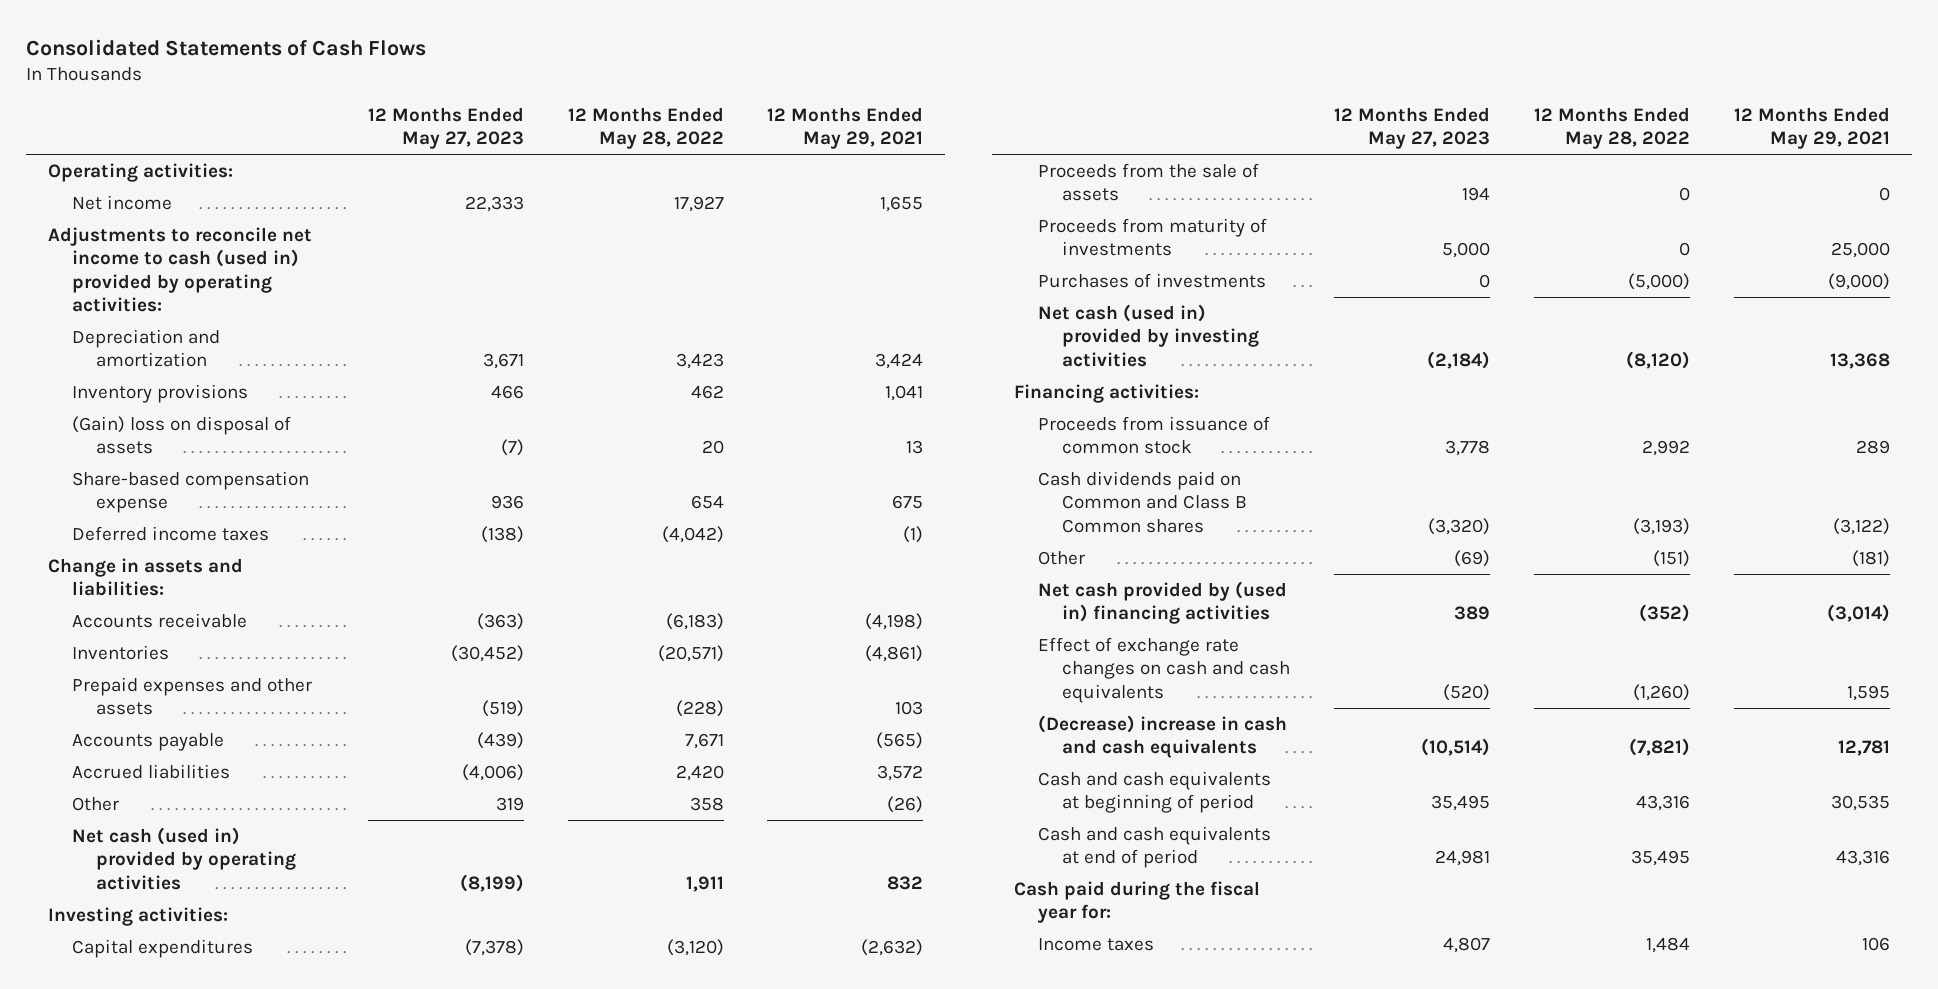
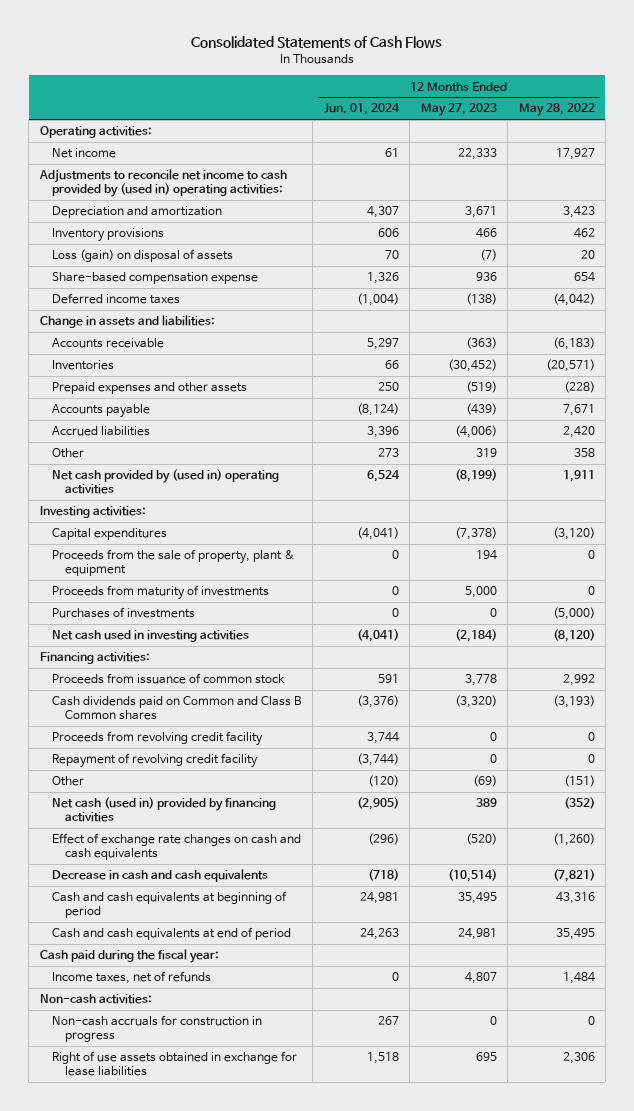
[767,106,924,150] 12 Months Ended May 29, 2021 -> none
none -> [323,103,400,116] Jun. 01, 2024
[47,226,312,313] Adjustments to reconcile net income to cash (used in) provided by operating activities: -> [38,169,287,198] Adjustments to reconcile net income to cash provided by (used in) operating activities:
[71,415,291,455] (Gain) loss on disposal of assets -> [52,249,234,263] Loss (gain) on disposal of assets
[71,826,296,890] Net cash (used in) provided by operating activities -> [52,469,280,495] Net cash provided by (used in) operating activities
[1038,162,1260,202] Proceeds from the sale of assets -> [52,549,296,577] Proceeds from the sale of property, plant & equipment
[1038,303,1260,367] Net cash (used in) provided by investing activities -> [52,630,250,643] Net cash used in investing activities
none -> [52,731,264,747] Proceeds from revolving credit facility
none -> [52,753,259,769] Repayment of revolving credit facility
[1038,580,1288,625] Net cash provided by (used in) financing activities -> [52,797,277,823] Net cash (used in) provided by financing activities
[1038,714,1288,759] (Decrease) increase in cash and cash equivalents -> [52,869,269,883] Decrease in cash and cash equivalents
[1014,880,1261,924] Cash paid during the fiscal year for: -> [39,949,219,964] Cash paid during the fiscal year:
[1038,937,1155,951] Income taxes -> [52,971,212,985] Income taxes, net of refunds
none -> [39,994,152,1005] Non-cash activities:
none -> [52,1015,263,1043] Non-cash accruals for construction in progress
none -> [52,1051,298,1077] Right of use assets obtained in exchange for lease liabilities

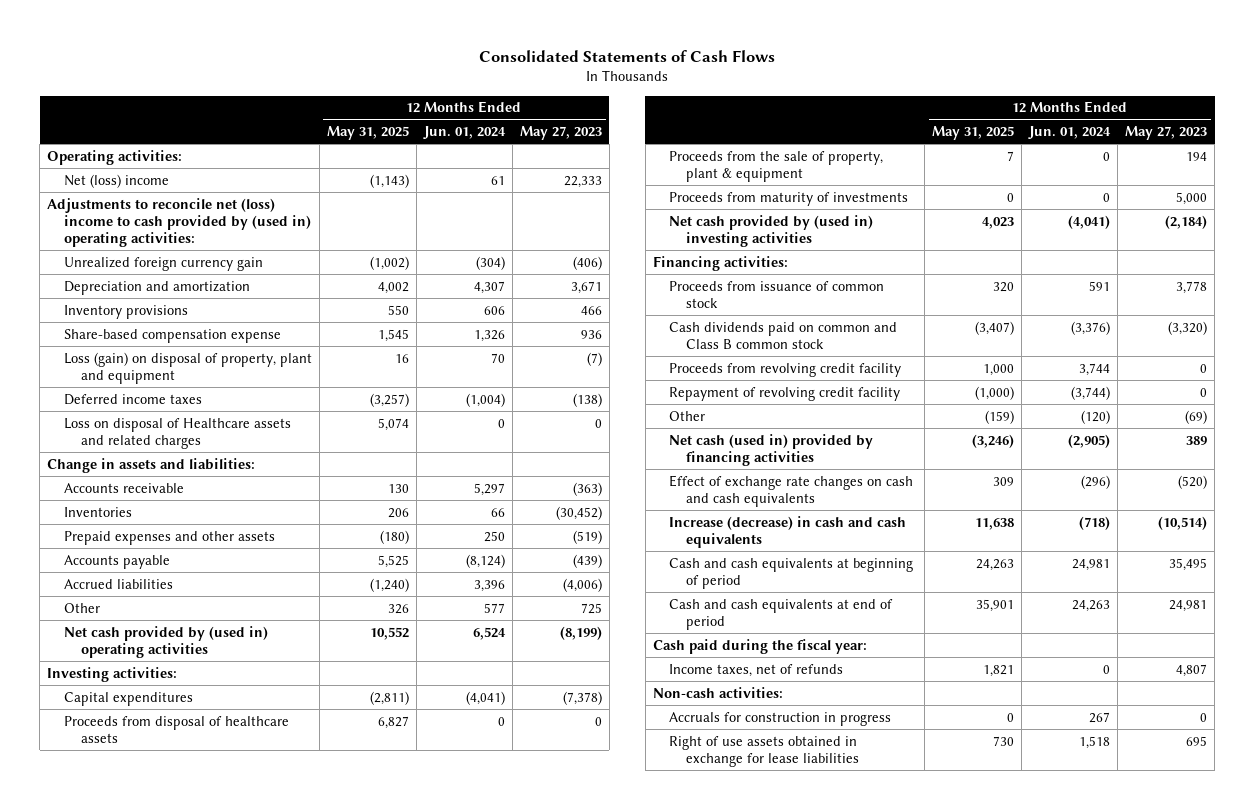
[518,103,595,117] May 28, 2022 -> none
none -> [326,126,409,141] May 31, 2025
[52,148,117,159] Net income -> [63,173,169,188] Net (loss) income
[38,169,287,198] Adjustments to reconcile net income to cash provided by (used in) operating activities: -> [47,197,311,247] Adjustments to reconcile net (loss) income to cash provided by (used in) operating activities:
none -> [63,256,263,271] Unrealized foreign currency gain
[52,249,234,263] Loss (gain) on disposal of assets -> none
none -> [63,351,312,384] Loss (gain) on disposal of property, plant and equipment
none -> [63,417,291,449] Loss on disposal of Healthcare assets and related charges
[377,448,399,458] 273 -> [483,602,505,613] 577
[475,448,497,458] 319 -> [580,602,602,614] 725
none -> [63,715,289,743] Proceeds from disposal of healthcare assets
[52,607,196,619] Purchases of investments -> none
[52,630,250,643] Net cash used in investing activities -> [669,214,874,247] Net cash provided by (used in) investing activities
[52,696,303,721] Cash dividends paid on Common and Class B Common shares -> [669,321,898,349] Cash dividends paid on common and Class B common stock
[52,869,269,883] Decrease in cash and cash equivalents -> [669,515,907,548] Increase (decrease) in cash and cash equivalents
[52,1015,263,1043] Non-cash accruals for construction in progress -> [669,711,892,726] Accruals for construction in progress

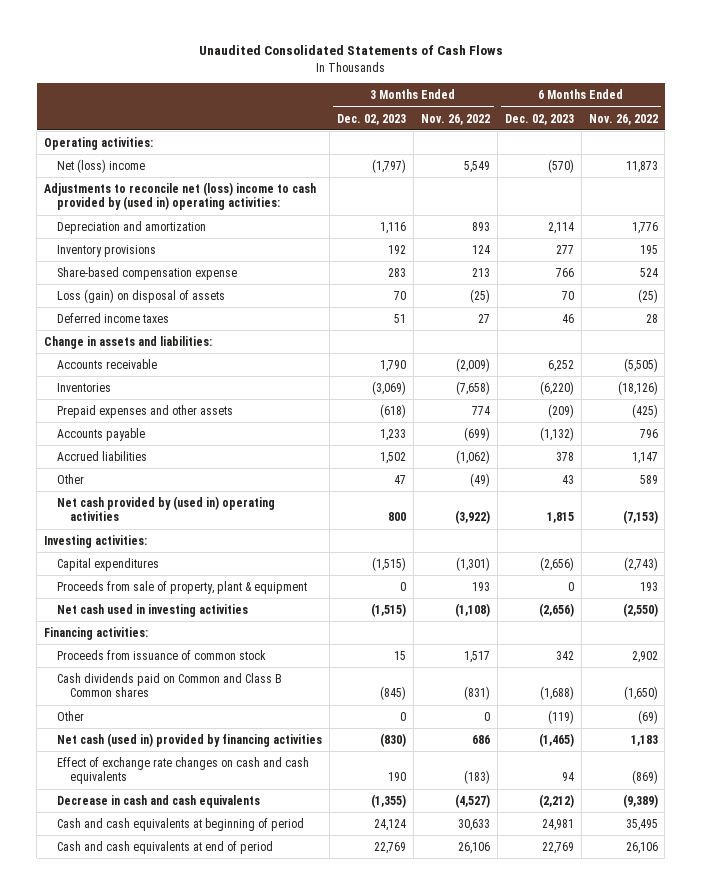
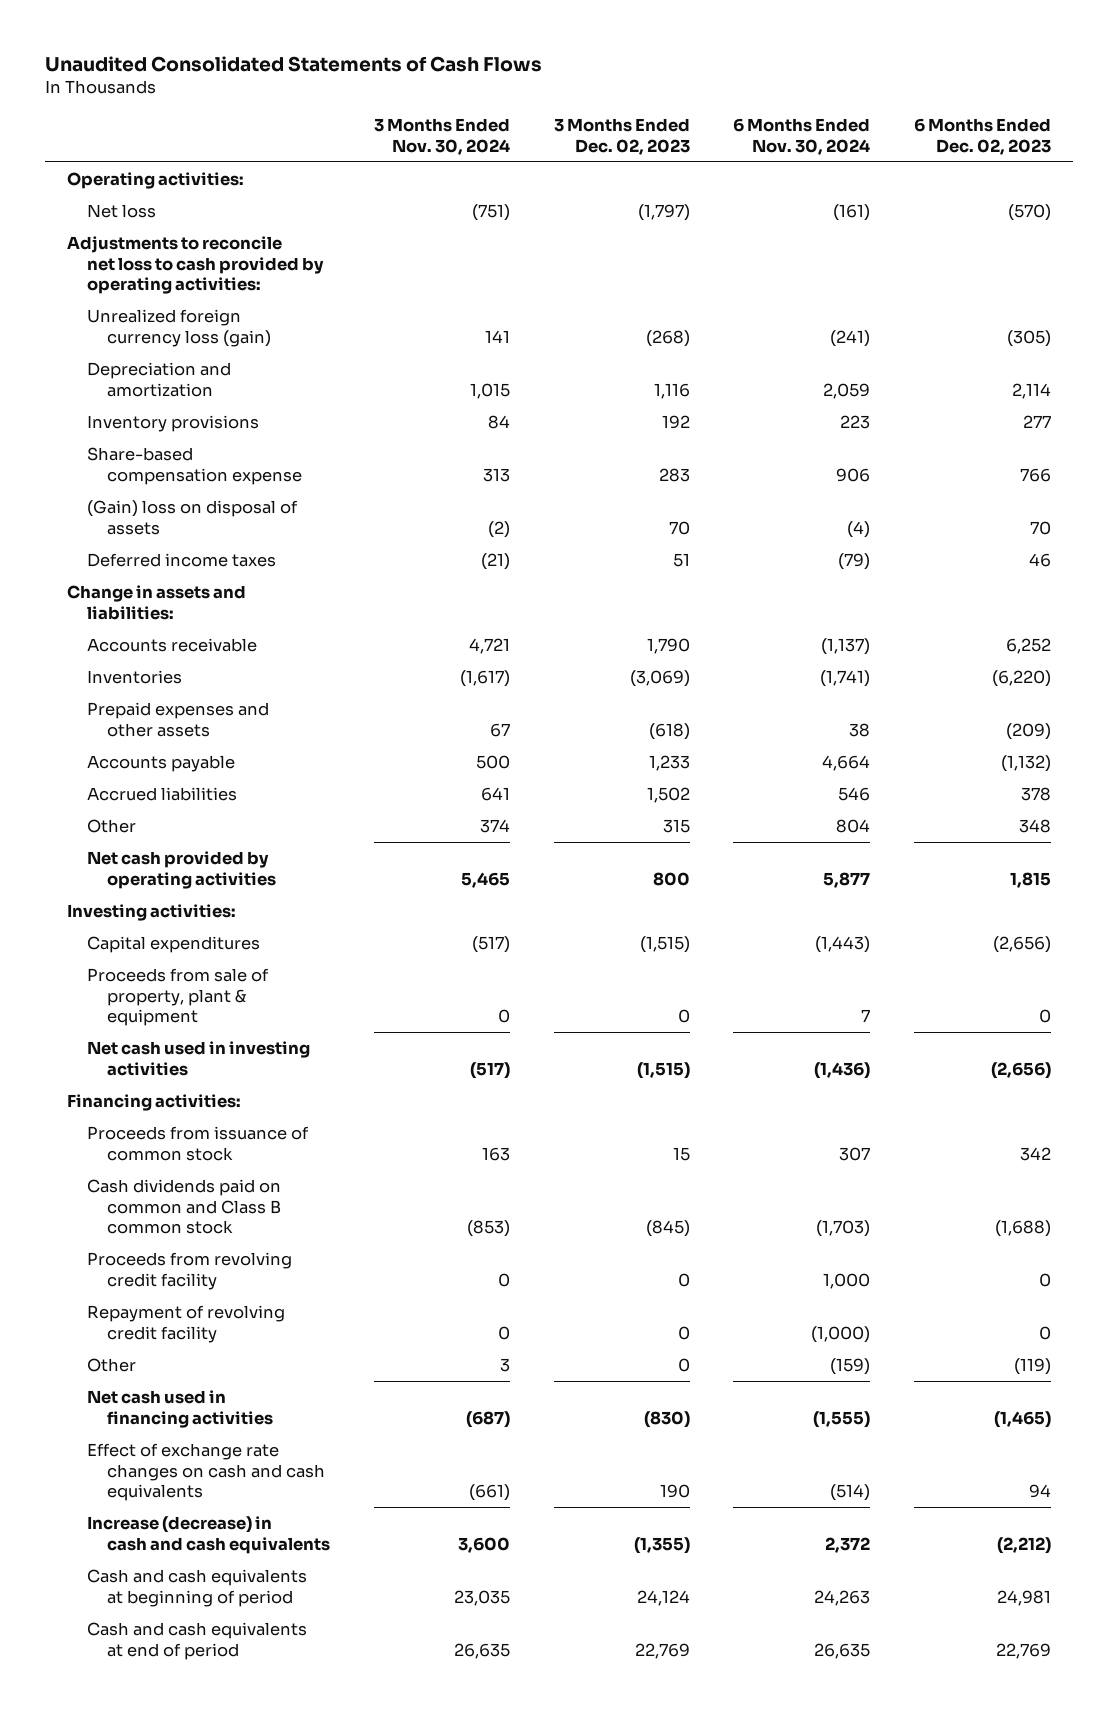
[420,113,490,125] Nov. 26, 2022 -> none
[588,113,658,125] Nov. 26, 2022 -> none
none -> [373,118,510,155] 3 Months Ended Nov. 30, 2024
none -> [733,118,871,155] 6 Months Ended Nov. 30, 2024
[57,158,146,173] Net (loss) income -> [87,204,157,219] Net loss
[44,181,317,211] Adjustments to reconcile net (loss) income to cash provided by (used in) operating activities: -> [66,236,325,295] Adjustments to reconcile net loss to cash provided by operating activities:
none -> [87,309,272,347] Unrealized foreign currency loss (gain)
[57,288,226,303] Loss (gain) on disposal of assets -> [87,500,299,535] (Gain) loss on disposal of assets
[393,474,406,484] 47 -> [662,819,690,834] 315
[561,474,574,484] 43 -> [1019,819,1052,834] 348
[57,495,276,522] Net cash provided by (used in) operating activities -> [87,851,277,889] Net cash provided by operating activities
[57,672,283,698] Cash dividends paid on Common and Class B Common shares -> [87,1179,282,1235] Cash dividends paid on common and Class B common stock
none -> [87,1252,293,1290] Proceeds from revolving credit facility
none -> [87,1305,286,1343] Repayment of revolving credit facility
[57,732,323,747] Net cash (used in) provided by financing activities -> [87,1390,274,1428] Net cash used in financing activities
[57,794,261,808] Decrease in cash and cash equivalents -> [87,1516,331,1554] Increase (decrease) in cash and cash equivalents

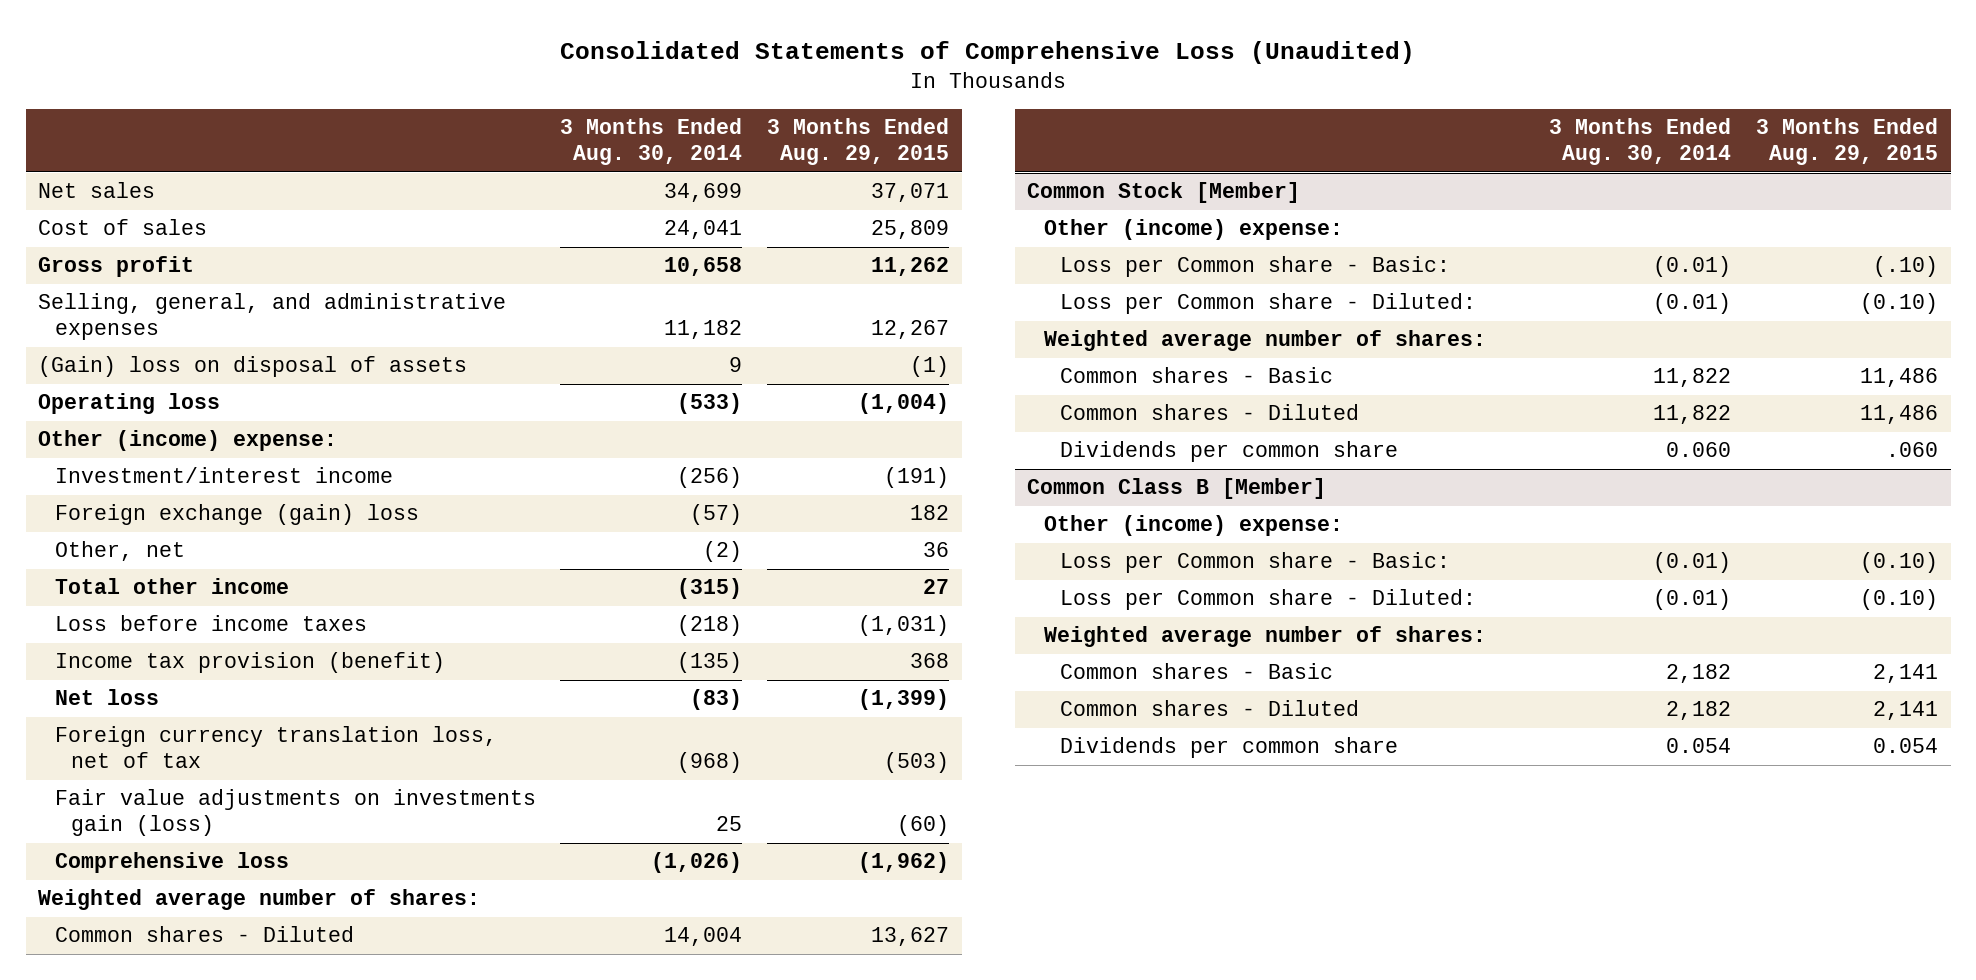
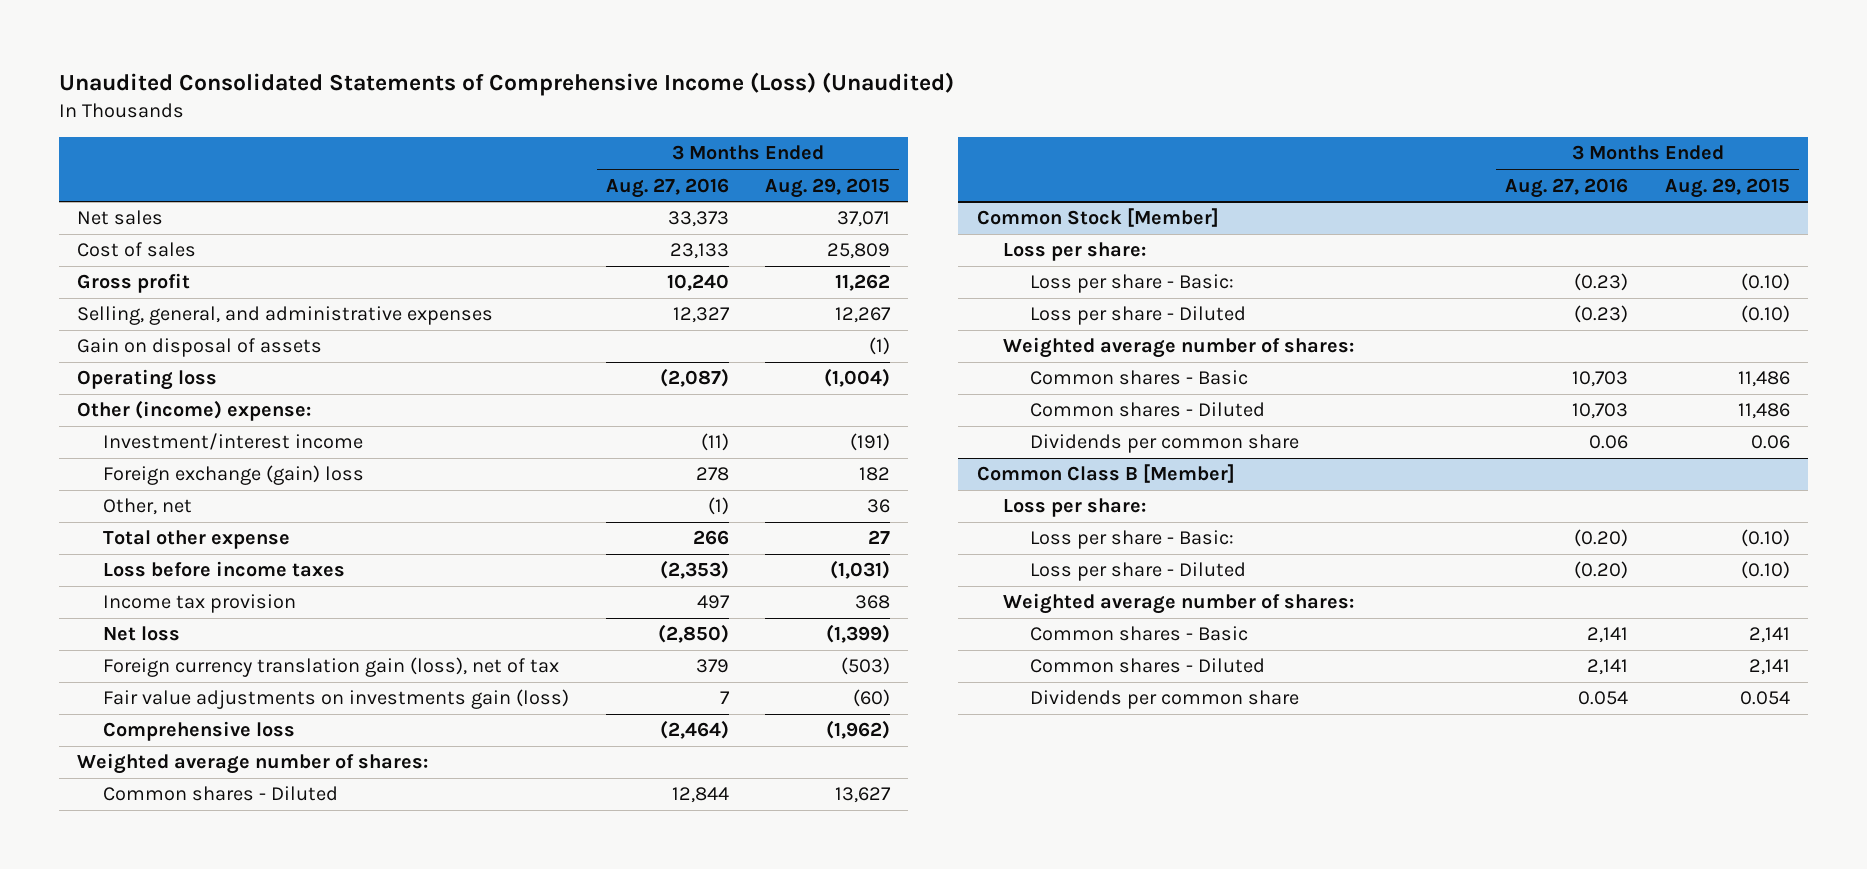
[560,40,1416,64] Consolidated Statements of Comprehensive Loss (Unaudited) -> [58,71,954,96] Unaudited Consolidated Statements of Comprehensive Income (Loss) (Unaudited)
[560,118,743,166] 3 Months Ended Aug. 30, 2014 -> none
none -> [605,177,729,198] Aug. 27, 2016
[38,356,468,378] (Gain) loss on disposal of assets -> [76,338,322,358] Gain on disposal of assets
[54,578,289,595] Total other income -> [103,530,291,550] Total other expense
[54,652,445,674] Income tax provision (benefit) -> [103,594,297,614] Income tax provision
[54,726,497,769] Foreign currency translation loss, net of tax -> [103,657,560,678] Foreign currency translation gain (loss), net of tax
[1043,219,1343,241] Other (income) expense: -> none
none -> [1003,242,1147,262] Loss per share:
[1060,256,1451,278] Loss per Common share - Basic: -> [1029,274,1234,294] Loss per share - Basic:
[1873,256,1939,278] (.10) -> [1740,273,1790,292] (0.10)
[1060,293,1477,315] Loss per Common share - Diluted: -> [1029,306,1246,326] Loss per share - Diluted
[1886,442,1939,458] .060 -> [1750,435,1790,450] 0.06
[1043,515,1343,537] Other (income) expense: -> none
none -> [1003,498,1147,518] Loss per share:
[1060,552,1451,574] Loss per Common share - Basic: -> [1029,530,1234,550] Loss per share - Basic:
[1060,589,1477,611] Loss per Common share - Diluted: -> [1029,562,1246,582] Loss per share - Diluted

